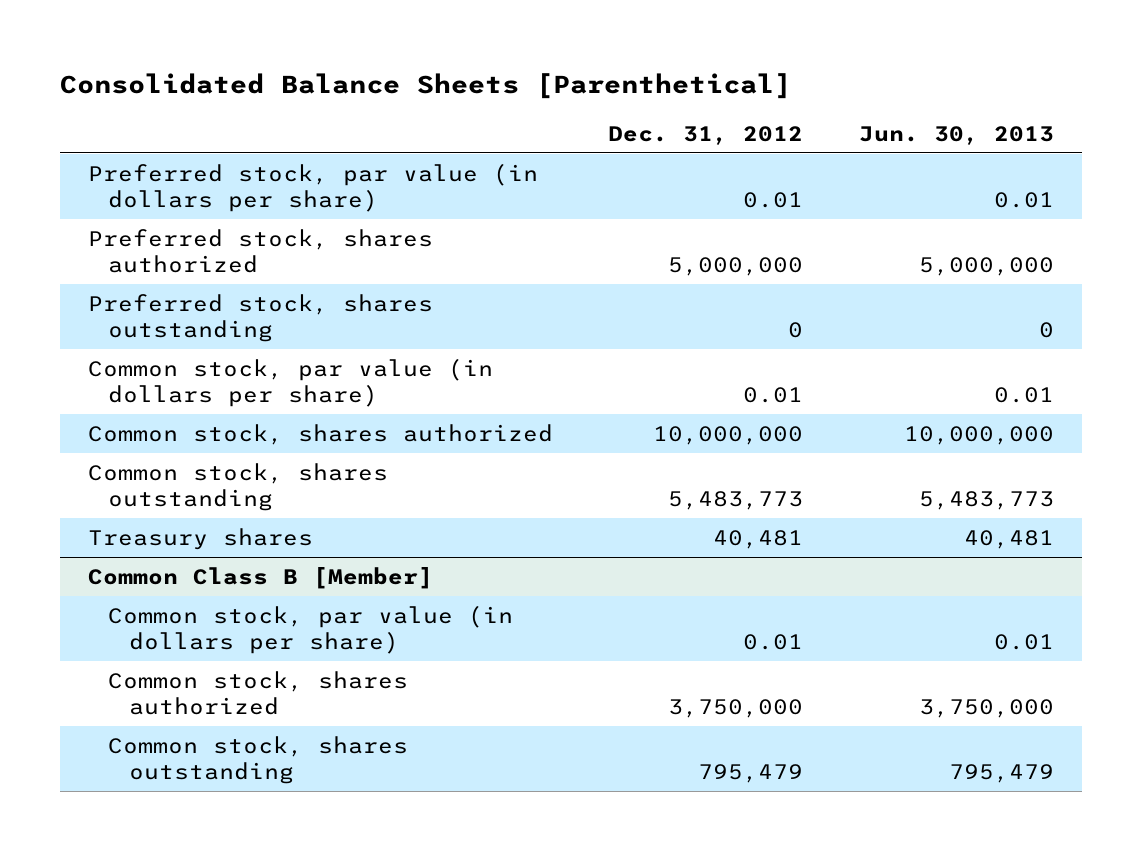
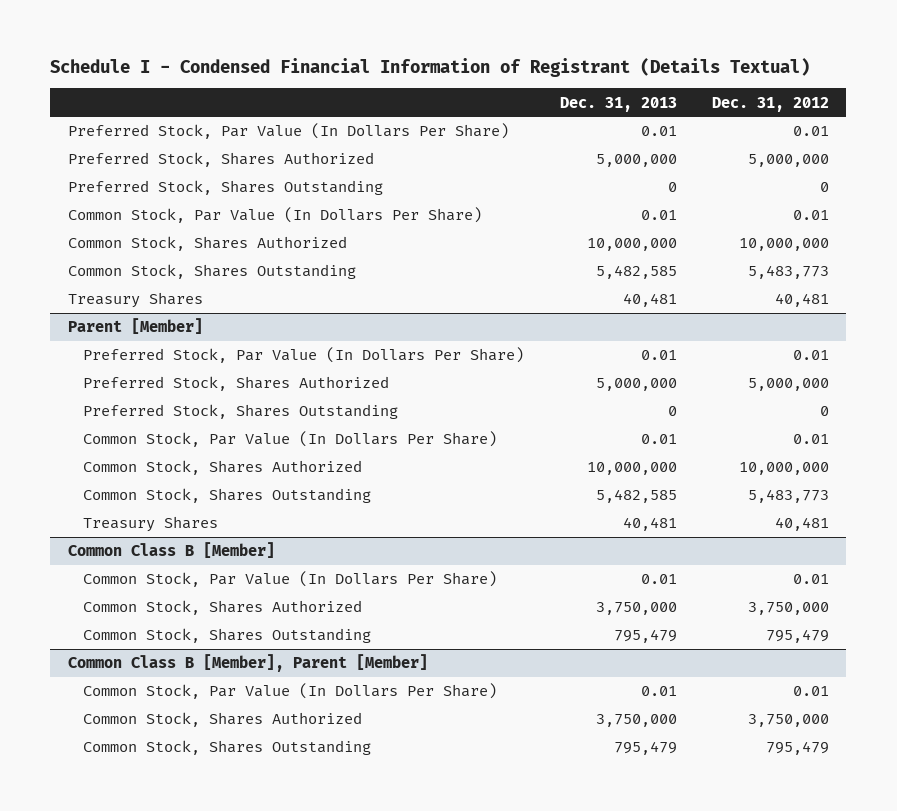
[59,72,791,99] Consolidated Balance Sheets [Parenthetical] -> [50,58,811,78] Schedule I - Condensed Financial Information of Registrant (Details Textual)
[858,125,1054,145] Jun. 30, 2013 -> none
none -> [559,96,677,112] Dec. 31, 2013
[87,162,538,213] Preferred stock, par value (in dollars per share) -> [67,123,509,140] Preferred Stock, Par Value (In Dollars Per Share)
[87,228,433,274] Preferred stock, shares authorized -> [67,152,374,168] Preferred Stock, Shares Authorized
[87,293,433,343] Preferred stock, shares outstanding -> [67,180,383,196] Preferred Stock, Shares Outstanding
[87,357,493,408] Common stock, par value (in dollars per share) -> [67,207,482,224] Common Stock, Par Value (In Dollars Per Share)
[87,423,553,445] Common stock, shares authorized -> [67,236,347,252] Common Stock, Shares Authorized
[87,462,388,512] Common stock, shares outstanding -> [67,264,356,280] Common Stock, Shares Outstanding
[87,527,313,550] Treasury shares -> [67,292,203,309] Treasury Shares
none -> [67,318,203,335] Parent [Member]
none -> [83,347,525,364] Preferred Stock, Par Value (In Dollars Per Share)
none -> [83,376,390,392] Preferred Stock, Shares Authorized
none -> [83,404,399,420] Preferred Stock, Shares Outstanding
none -> [83,431,498,448] Common Stock, Par Value (In Dollars Per Share)
none -> [83,460,363,476] Common Stock, Shares Authorized
none -> [83,488,372,504] Common Stock, Shares Outstanding
none -> [83,516,219,533] Treasury Shares
[108,604,514,655] Common stock, par value (in dollars per share) -> [83,571,498,588] Common Stock, Par Value (In Dollars Per Share)
[108,670,409,716] Common stock, shares authorized -> [83,600,363,616] Common Stock, Shares Authorized
[108,735,409,785] Common stock, shares outstanding -> [83,628,372,644] Common Stock, Shares Outstanding
none -> [67,654,428,673] Common Class B [Member], Parent [Member]
none -> [83,683,498,700] Common Stock, Par Value (In Dollars Per Share)
none -> [83,712,363,728] Common Stock, Shares Authorized
none -> [83,740,372,756] Common Stock, Shares Outstanding

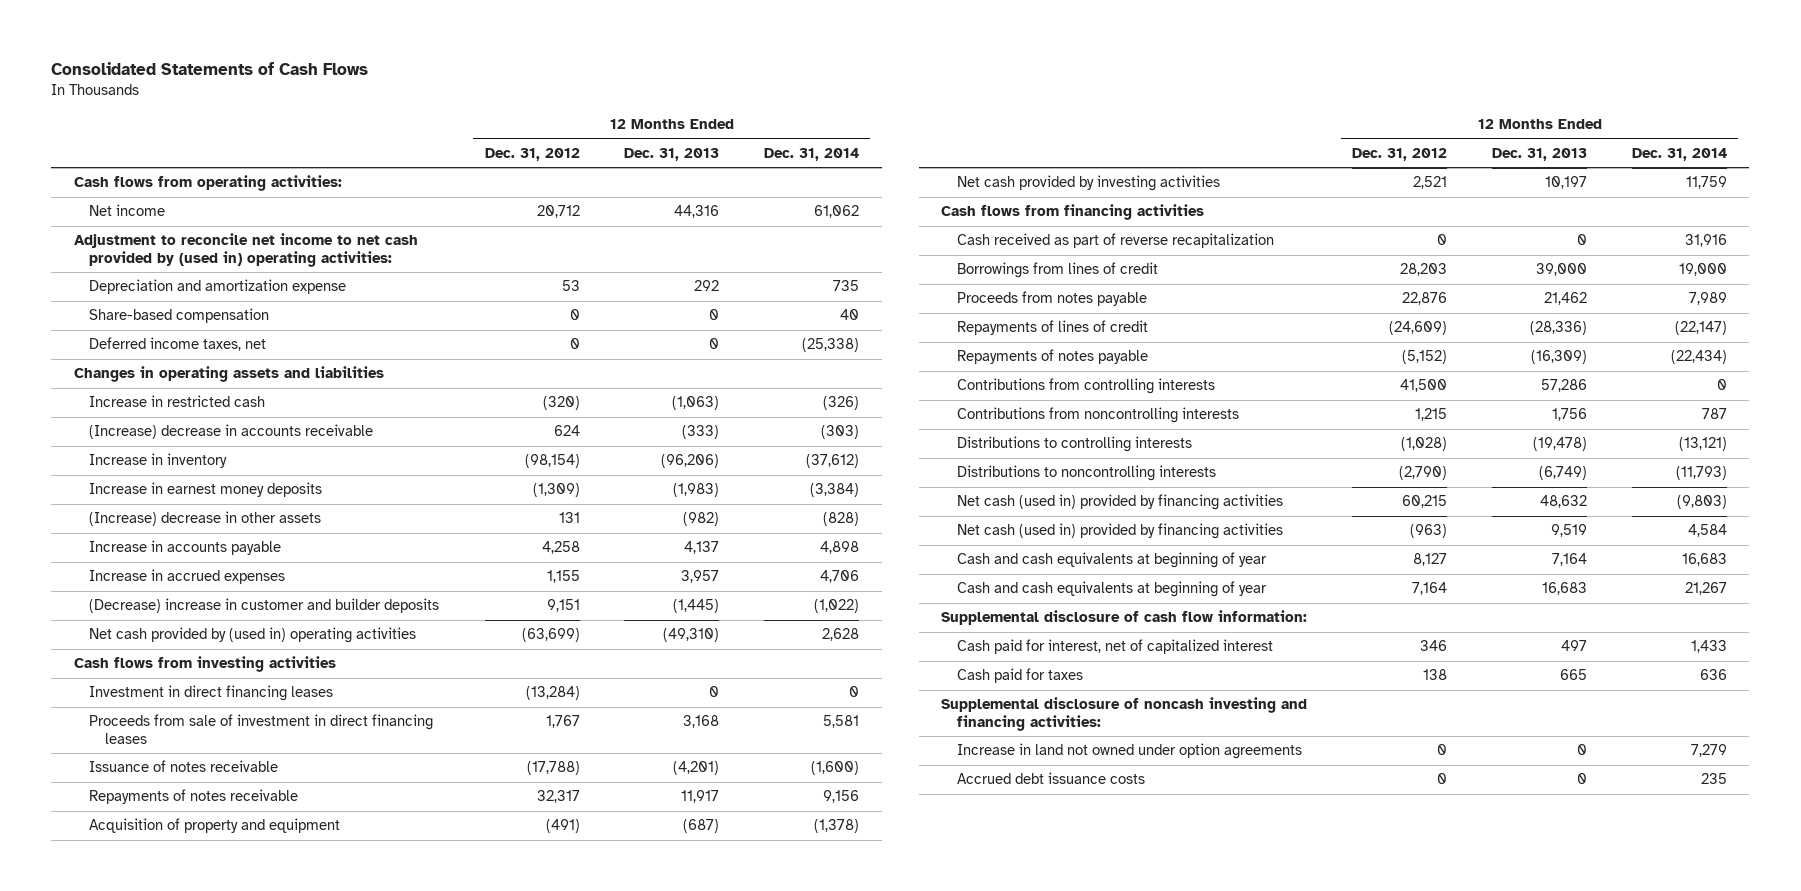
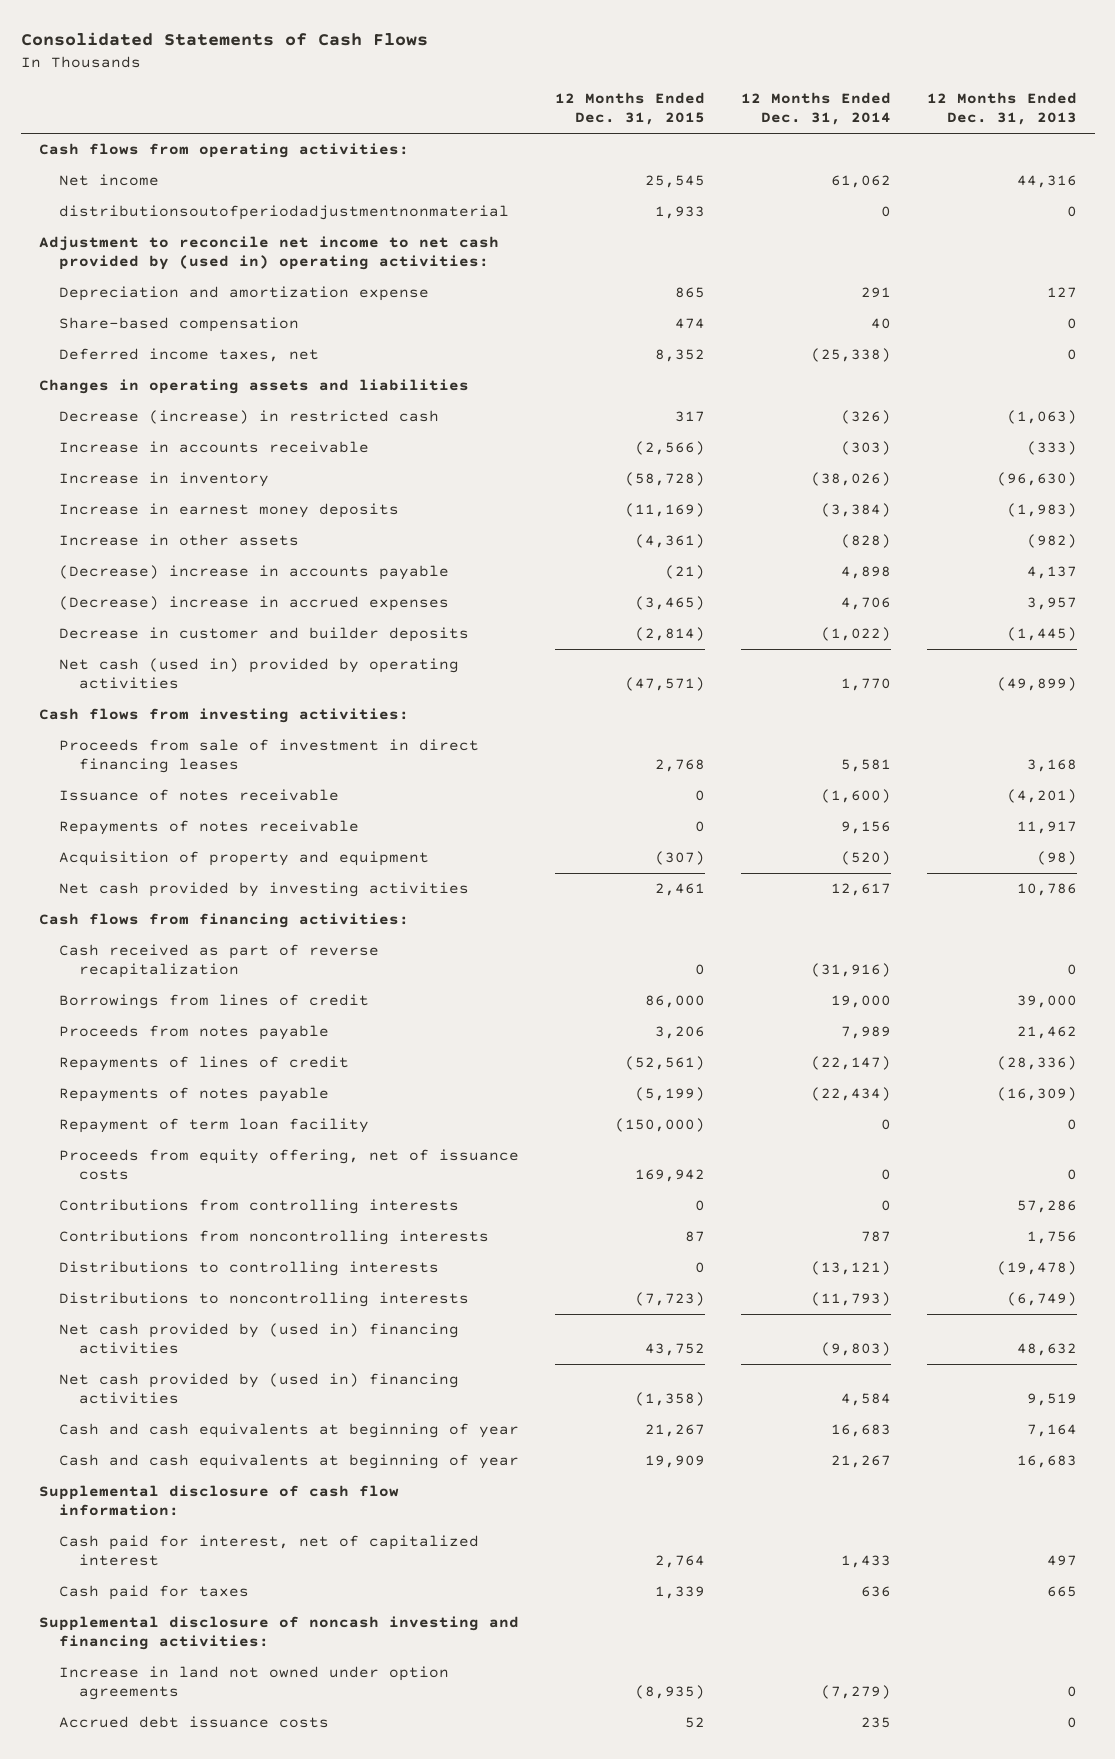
[484,147,580,161] Dec. 31, 2012 -> none
none -> [554,92,705,126] 12 Months Ended Dec. 31, 2015
none -> [58,205,509,221] distributionsoutofperiodadjustmentnonmaterial
[694,280,720,292] 292 -> [1046,287,1077,299] 127
[833,280,860,292] 735 -> [860,287,891,299] 291
[89,395,266,408] Increase in restricted cash -> [58,410,439,425] Decrease (increase) in restricted cash
[89,424,374,440] (Increase) decrease in accounts receivable -> [58,441,369,454] Increase in accounts receivable
[661,454,720,469] (96,206) -> [996,472,1077,487] (96,630)
[806,454,860,469] (37,612) -> [810,472,891,487] (38,026)
[89,685,334,702] Investment in direct financing leases -> none
[89,511,322,527] (Increase) decrease in other assets -> [58,534,299,547] Increase in other assets
[89,540,282,556] Increase in accounts payable -> [58,565,449,581] (Decrease) increase in accounts payable
[89,569,286,585] Increase in accrued expenses -> [58,596,449,612] (Decrease) increase in accrued expenses
[89,598,440,614] (Decrease) increase in customer and builder deposits -> [58,627,469,643] Decrease in customer and builder deposits
[89,627,417,644] Net cash provided by (used in) operating activities -> [58,658,459,690] Net cash (used in) provided by operating activities
[663,628,720,643] (49,310) -> [996,677,1077,692] (49,899)
[822,628,860,642] 2,628 -> [840,678,891,692] 1,770
[73,656,336,673] Cash flows from investing activities -> [38,708,409,724] Cash flows from investing activities:
[683,819,720,834] (687) -> [1036,851,1077,866] (98)
[814,819,860,834] (1,378) -> [840,851,891,866] (520)
[1545,176,1588,190] 10,197 -> [1016,883,1077,897] 10,786
[1686,176,1728,190] 11,759 -> [830,883,891,897] 12,617
[941,204,1205,221] Cash flows from financing activities -> [38,913,409,929] Cash flows from financing activities:
[1685,234,1728,248] 31,916 -> [810,963,891,978] (31,916)
none -> [58,1118,369,1134] Repayment of term loan facility
none -> [58,1149,519,1181] Proceeds from equity offering, net of issuance costs
[957,494,1284,511] Net cash (used in) provided by financing activities -> [58,1323,459,1355] Net cash provided by (used in) financing activities
[957,523,1284,540] Net cash (used in) provided by financing activities -> [58,1373,459,1405] Net cash provided by (used in) financing activities
[1691,744,1728,758] 7,279 -> [820,1685,891,1700] (7,279)

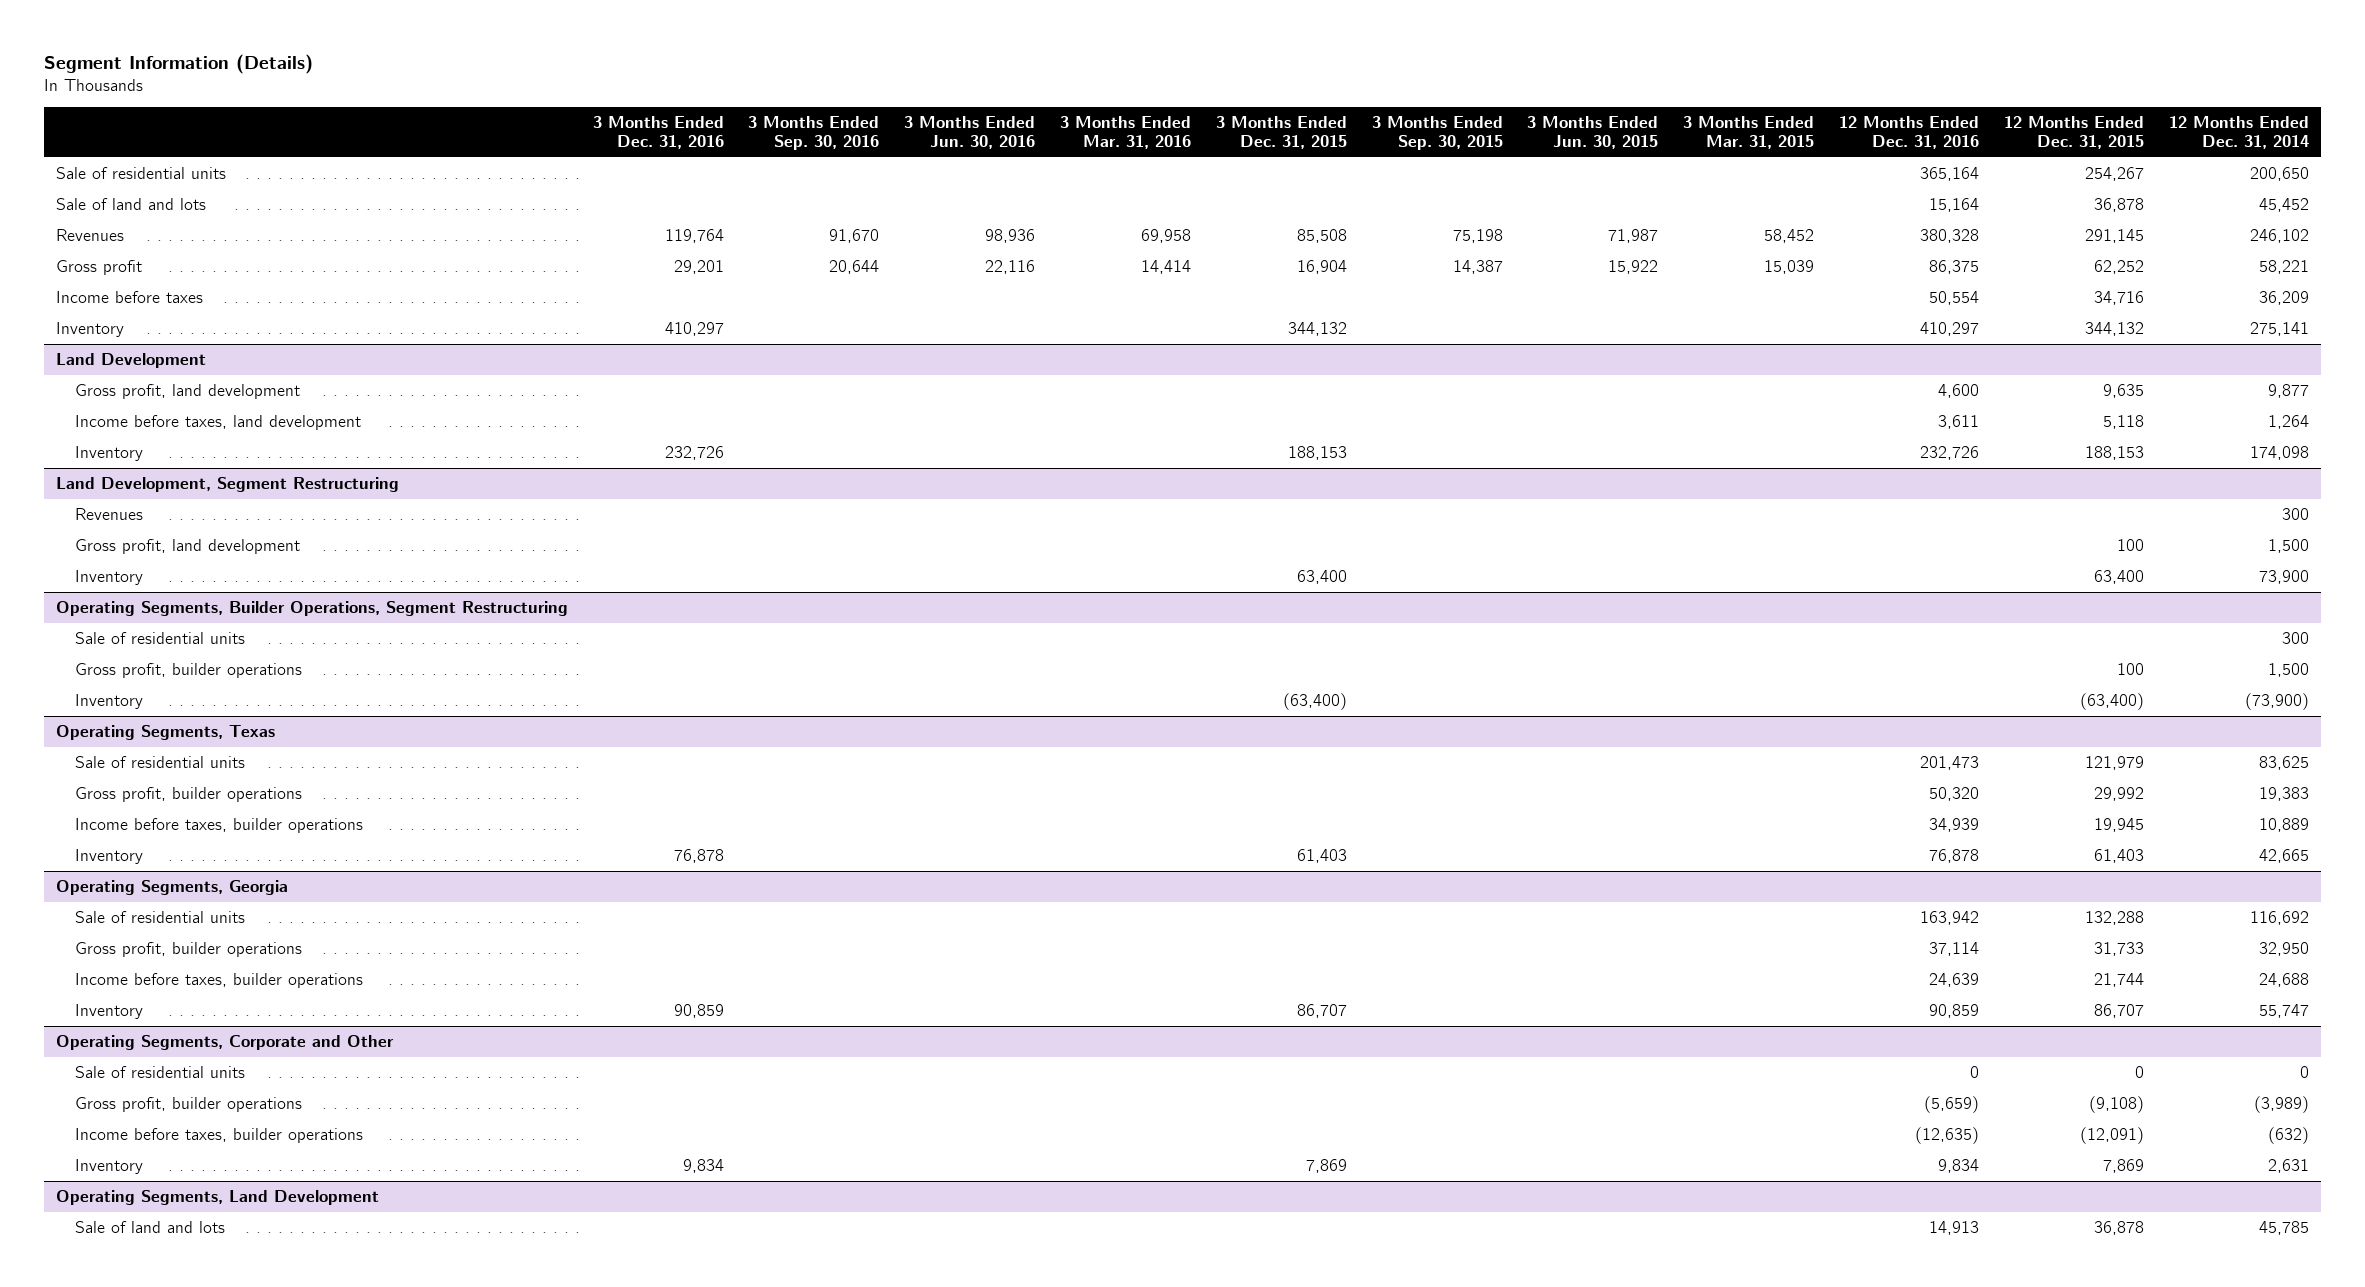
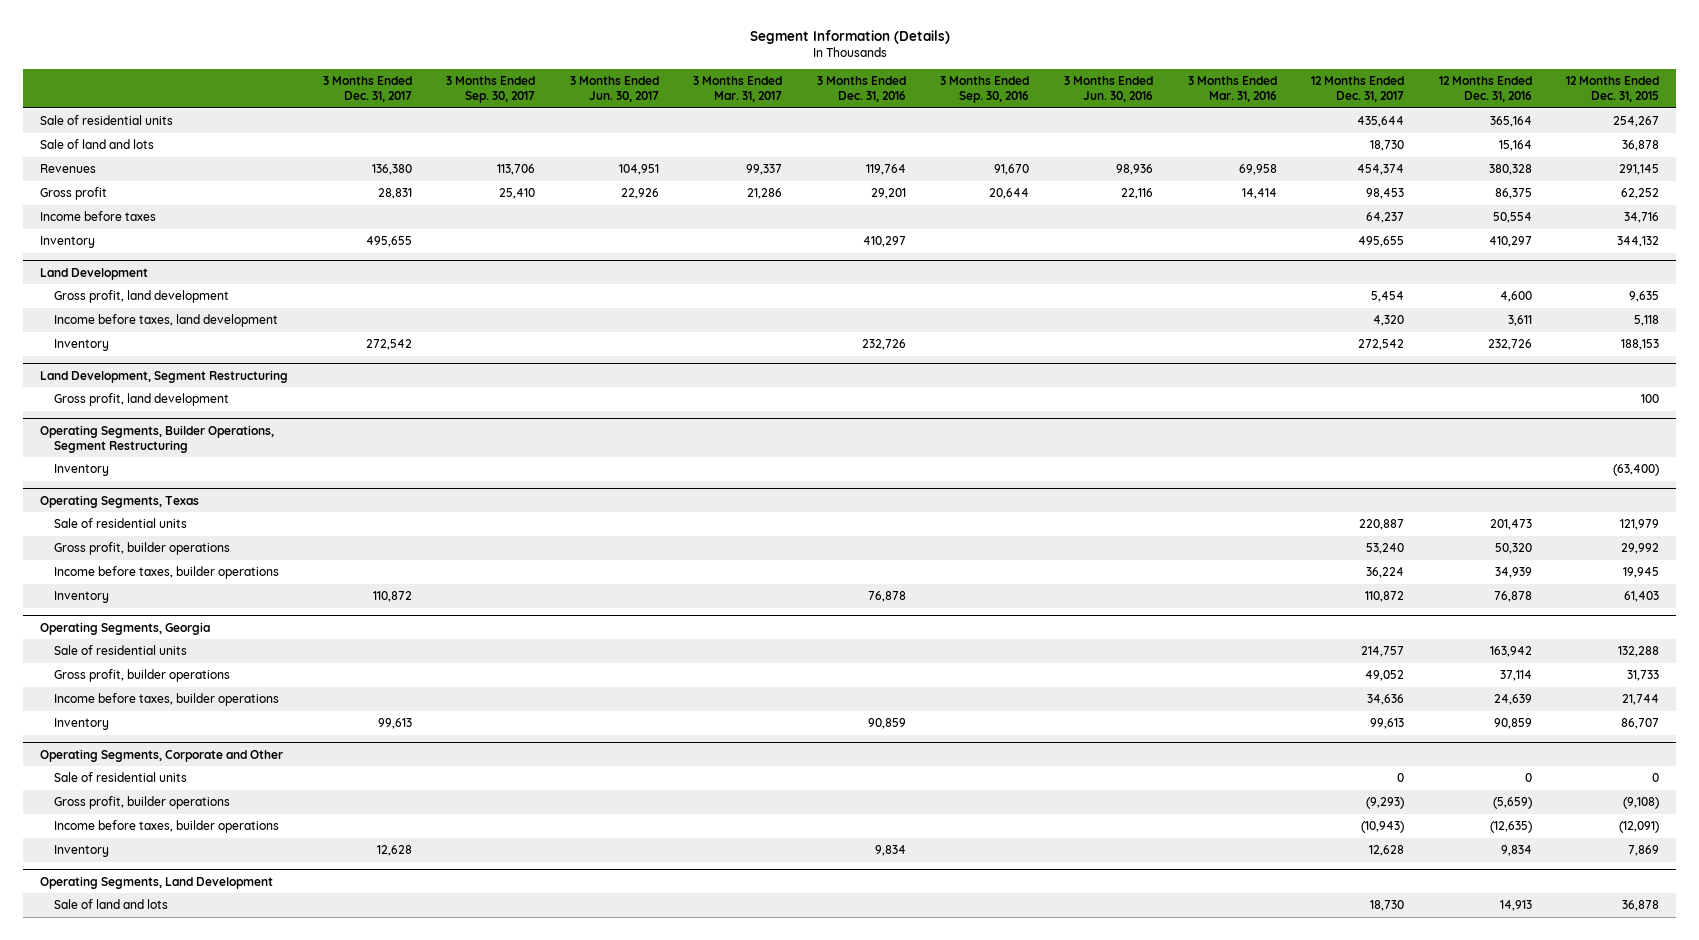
[1215,116,1347,150] 3 Months Ended Dec. 31, 2015 -> none
[1371,116,1503,151] 3 Months Ended Sep. 30, 2015 -> none
[1527,116,1659,150] 3 Months Ended Jun. 30, 2015 -> none
[1683,116,1815,150] 3 Months Ended Mar. 31, 2015 -> none
[2168,116,2309,150] 12 Months Ended Dec. 31, 2014 -> none
none -> [322,75,412,102] 3 Months Ended Dec. 31, 2017
none -> [446,75,536,103] 3 Months Ended Sep. 30, 2017
none -> [569,75,659,102] 3 Months Ended Jun. 30, 2017
none -> [693,75,783,102] 3 Months Ended Mar. 31, 2017
none -> [1311,75,1405,102] 12 Months Ended Dec. 31, 2017
[75,508,144,521] Revenues -> none
[75,570,144,586] Inventory -> none
[75,632,246,645] Sale of residential units -> none
[75,663,303,679] Gross profit, builder operations -> none

